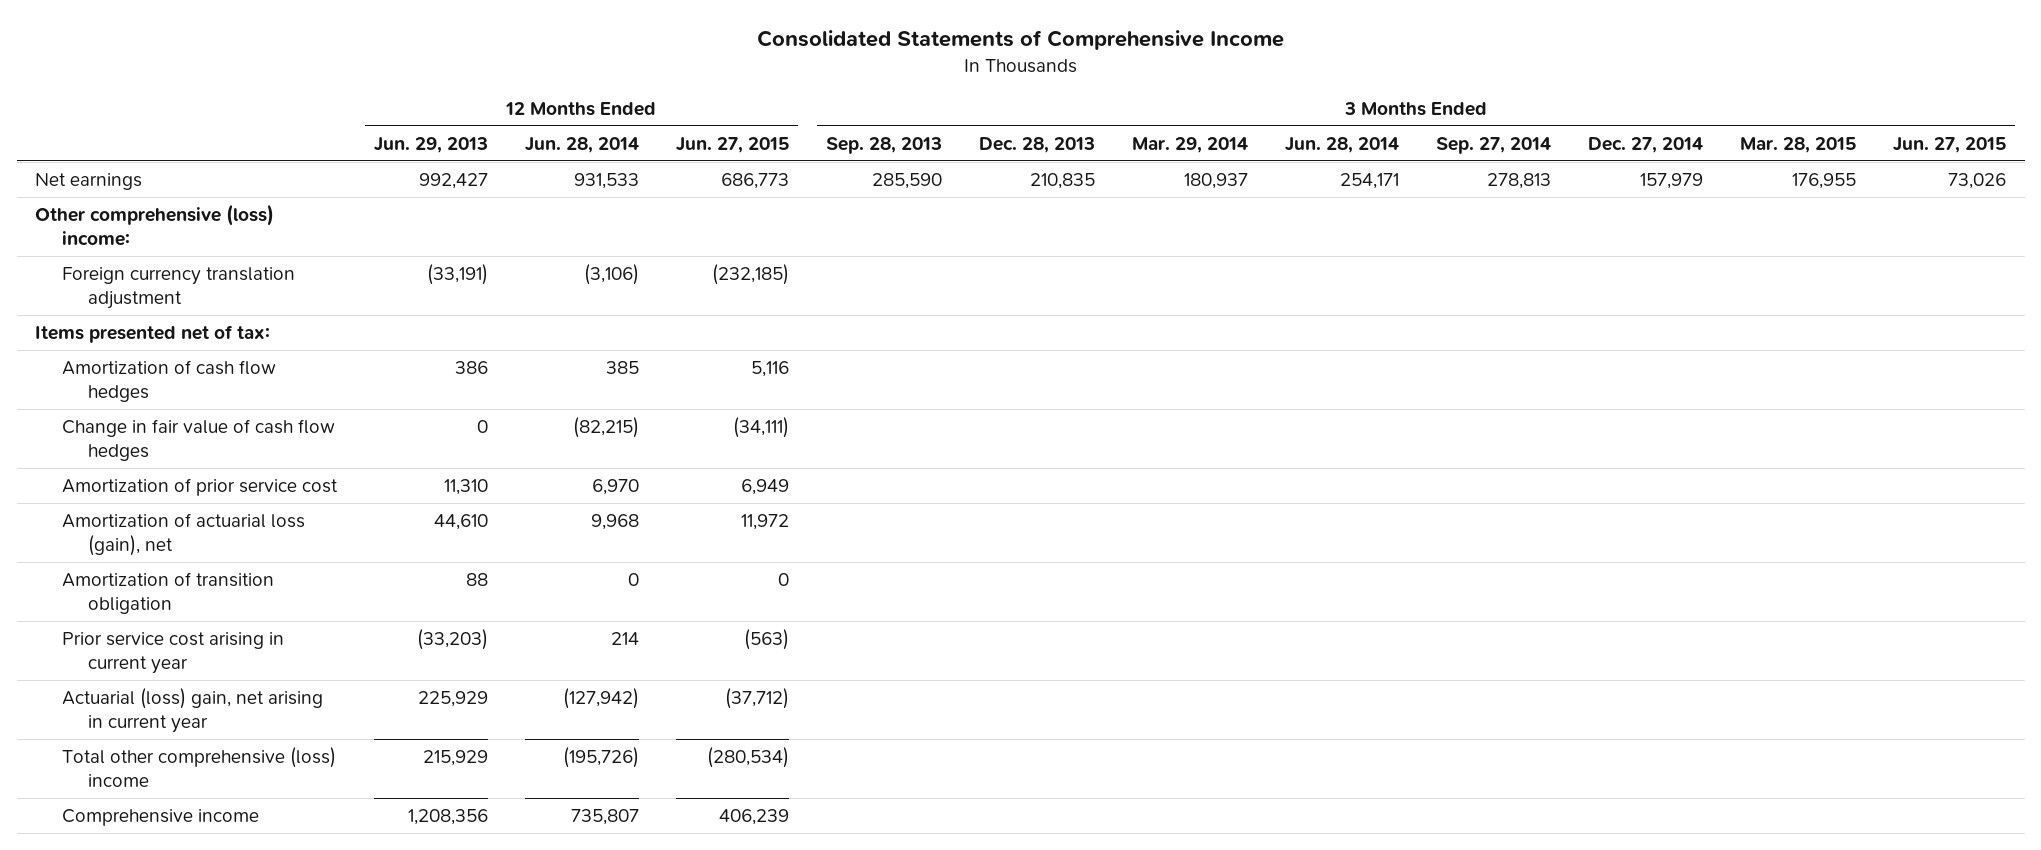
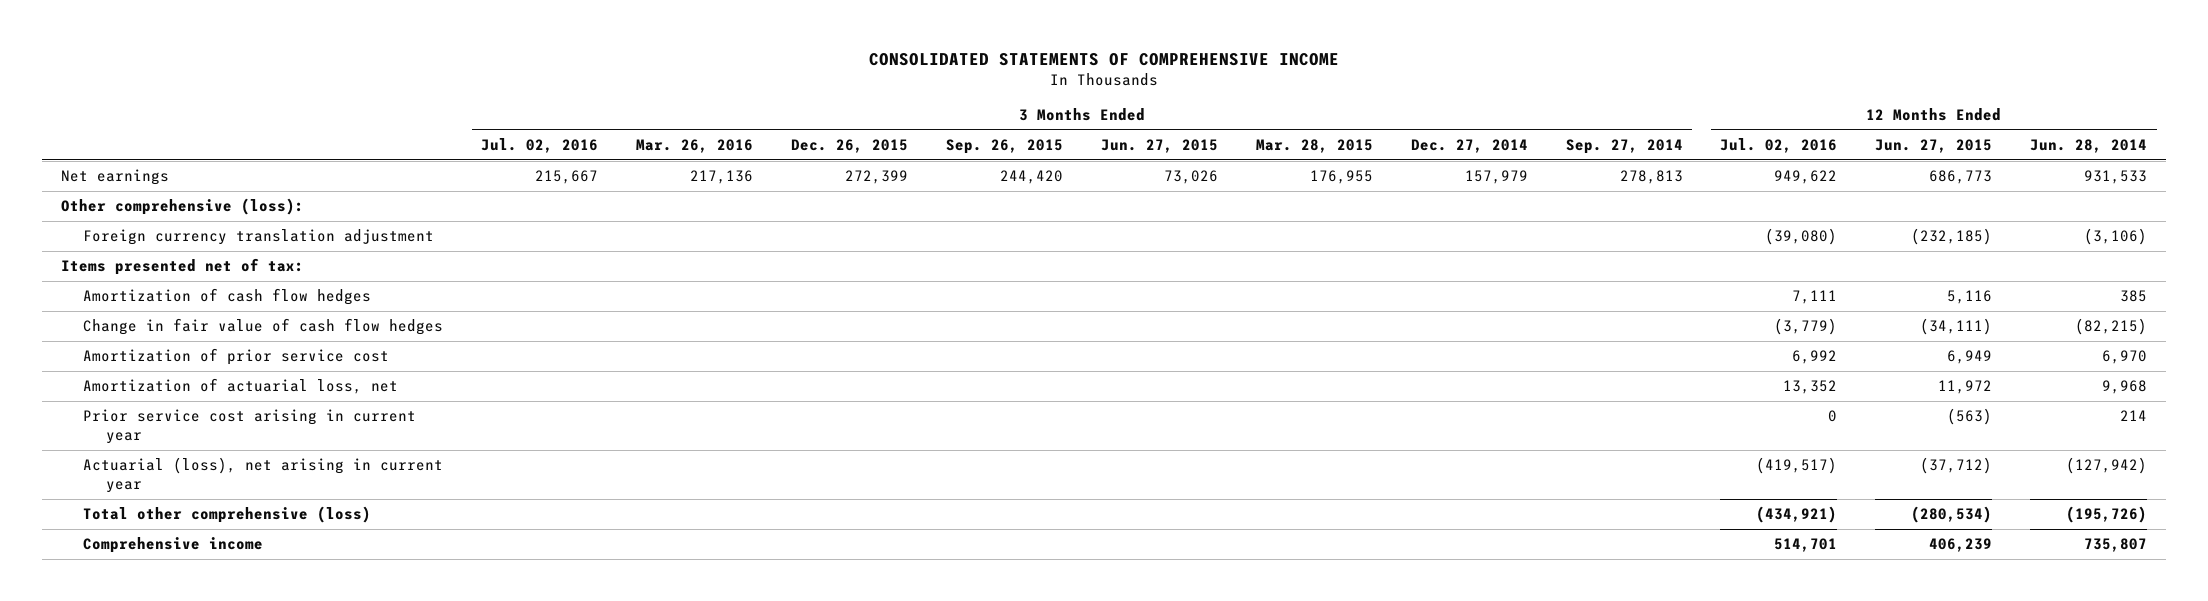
[756,30,1284,51] Consolidated Statements of Comprehensive Income -> [868,52,1339,66] CONSOLIDATED STATEMENTS OF COMPREHENSIVE INCOME
[373,136,488,153] Jun. 29, 2013 -> none
[825,136,942,154] Sep. 28, 2013 -> none
[978,136,1095,153] Dec. 28, 2013 -> none
[1131,136,1248,153] Mar. 29, 2014 -> none
[1284,136,1399,153] Jun. 28, 2014 -> none
none -> [481,137,599,153] Jul. 02, 2016
none -> [636,138,754,153] Mar. 26, 2016
none -> [791,138,909,153] Dec. 26, 2015
none -> [946,138,1064,154] Sep. 26, 2015
none -> [1720,137,1838,153] Jul. 02, 2016
[35,203,275,247] Other comprehensive (loss) income: -> [60,198,304,216] Other comprehensive (loss):
[61,571,274,615] Amortization of transition obligation -> none
[61,512,305,557] Amortization of actuarial loss (gain), net -> [83,378,399,395] Amortization of actuarial loss, net
[61,687,323,734] Actuarial (loss) gain, net arising in current year -> [83,457,444,494] Actuarial (loss), net arising in current year
[61,746,336,788] Total other comprehensive (loss) income -> [83,506,372,524] Total other comprehensive (loss)

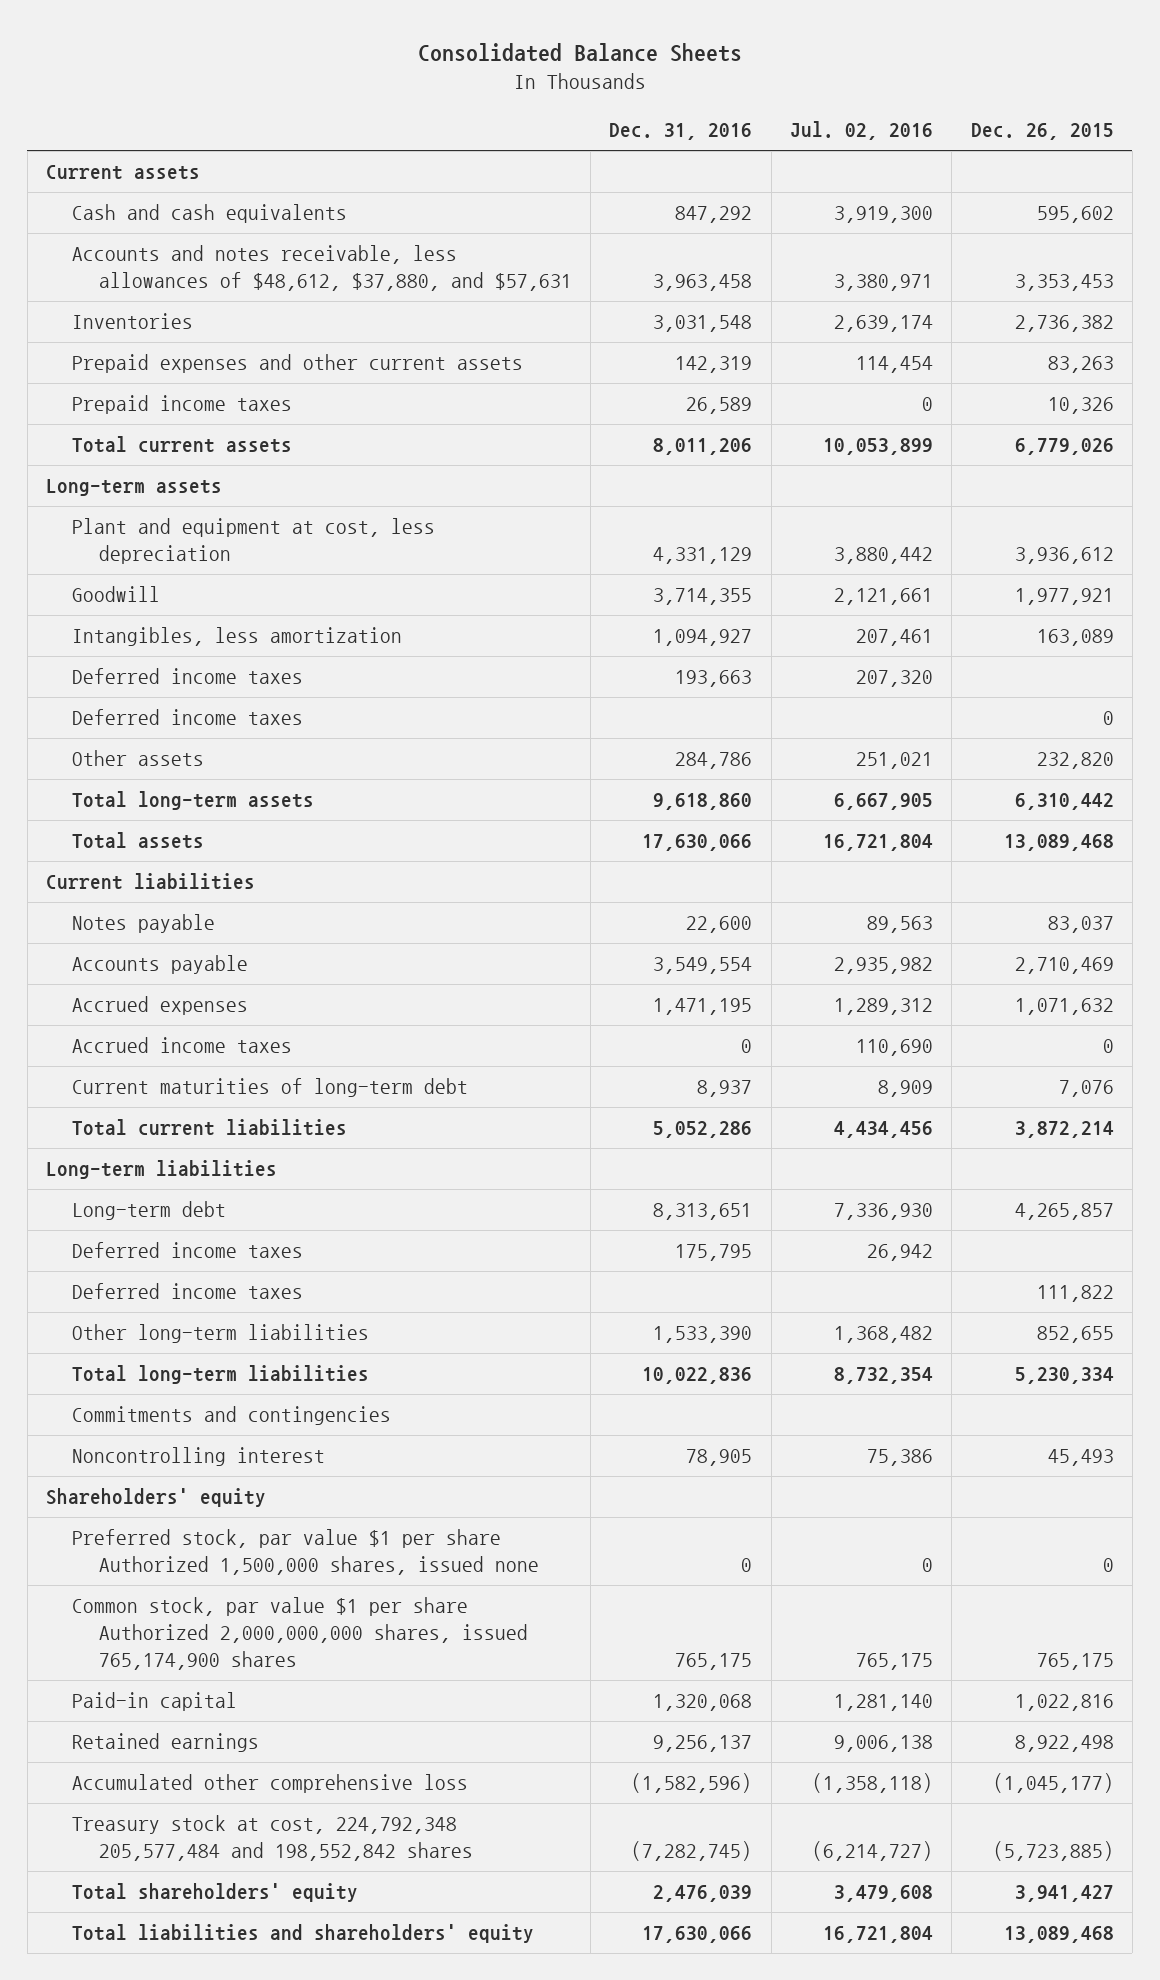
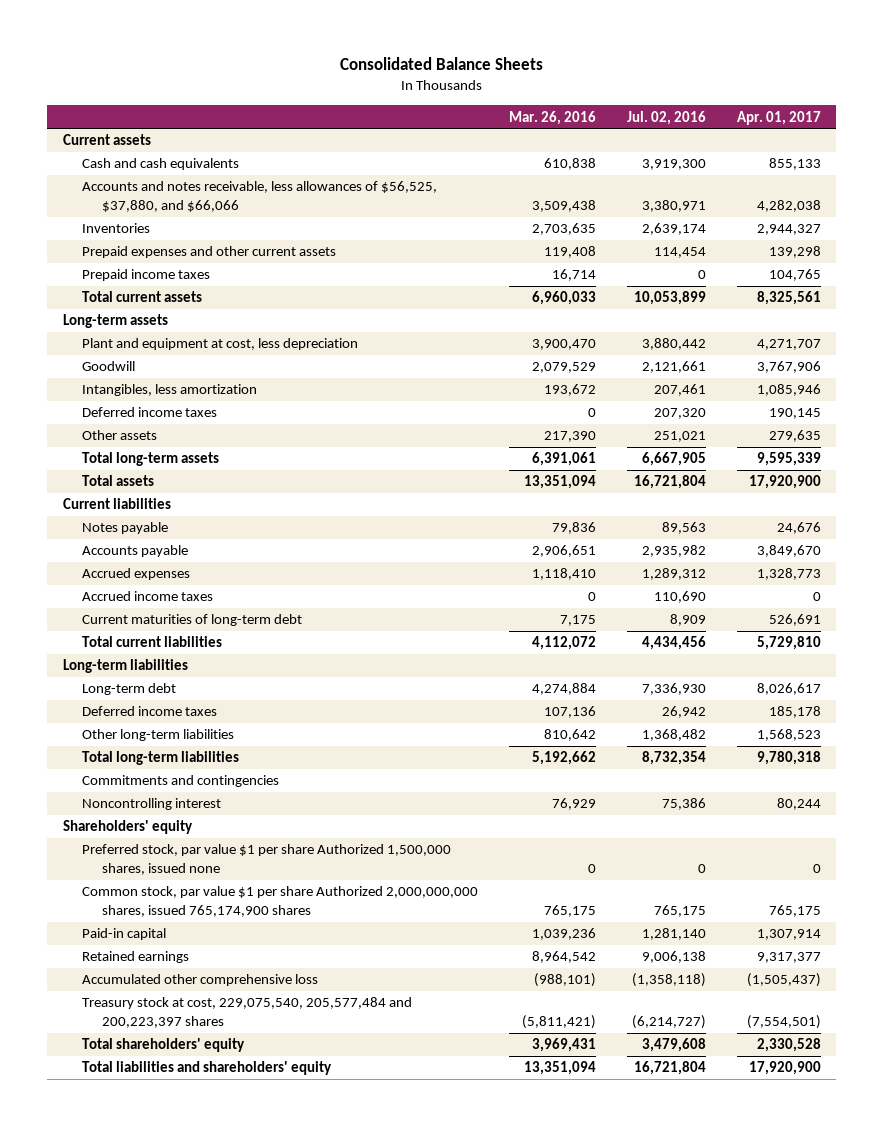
[609,123,753,141] Dec. 31, 2016 -> none
[970,123,1114,141] Dec. 26, 2015 -> none
none -> [509,110,597,125] Mar. 26, 2016
none -> [736,110,821,125] Apr. 01, 2017
[72,245,572,292] Accounts and notes receivable, less allowances of $48,612, $37,880, and $57,631 -> [82,181,438,213] Accounts and notes receivable, less allowances of $56,525, $37,880, and $66,066
[72,709,304,726] Deferred income taxes -> none
[72,1283,304,1300] Deferred income taxes -> none
[72,1815,473,1862] Treasury stock at cost, 224,792,348 205,577,484 and 198,552,842 shares -> [82,997,413,1029] Treasury stock at cost, 229,075,540, 205,577,484 and 200,223,397 shares

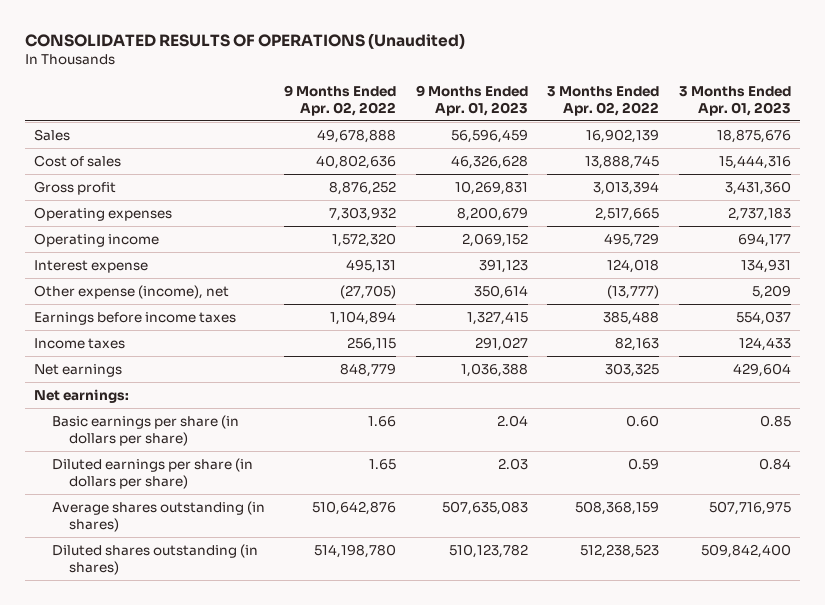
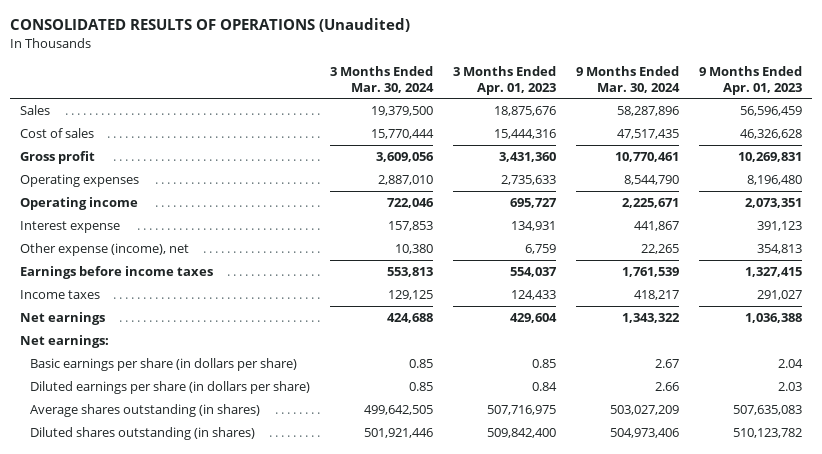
[284,84,397,116] 9 Months Ended Apr. 02, 2022 -> none
[547,85,660,116] 3 Months Ended Apr. 02, 2022 -> none
none -> [330,66,435,93] 3 Months Ended Mar. 30, 2024
none -> [576,66,681,93] 9 Months Ended Mar. 30, 2024
[456,207,528,222] 8,200,679 -> [747,174,803,185] 8,196,480
[727,207,791,222] 2,737,183 -> [501,174,557,185] 2,735,633
[461,233,528,248] 2,069,152 -> [745,197,803,208] 2,073,351
[737,233,791,248] 694,177 -> [510,197,558,208] 695,727
[473,285,528,300] 350,614 -> [757,243,803,254] 354,813
[751,285,791,300] 5,209 -> [525,243,557,254] 6,759

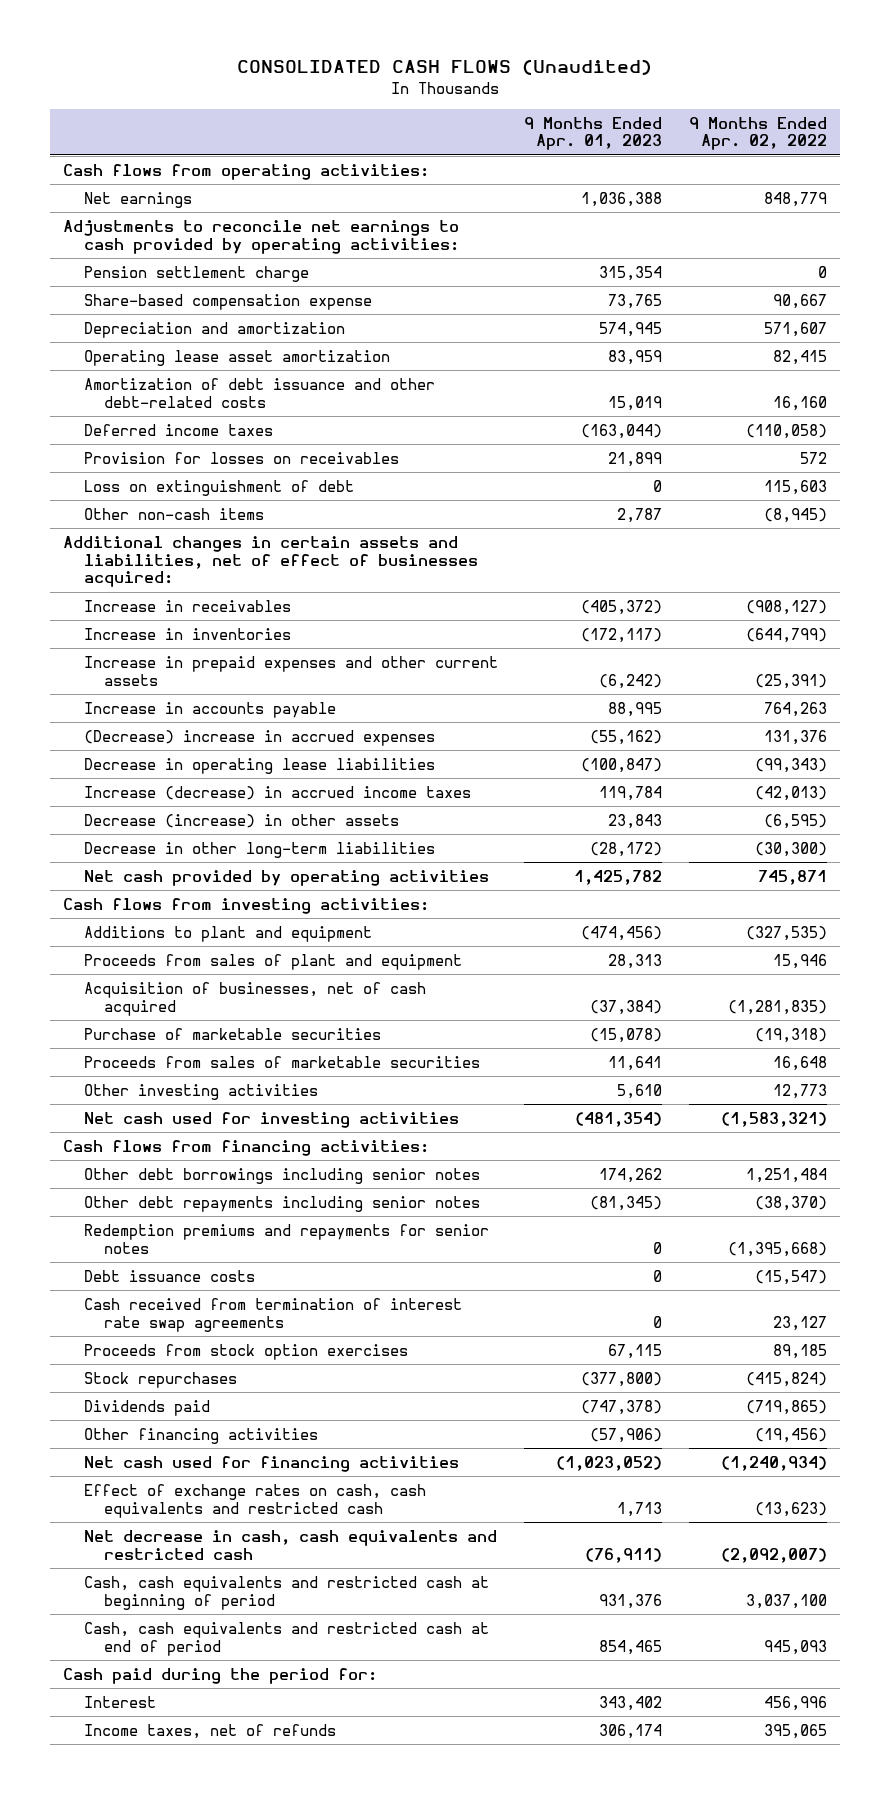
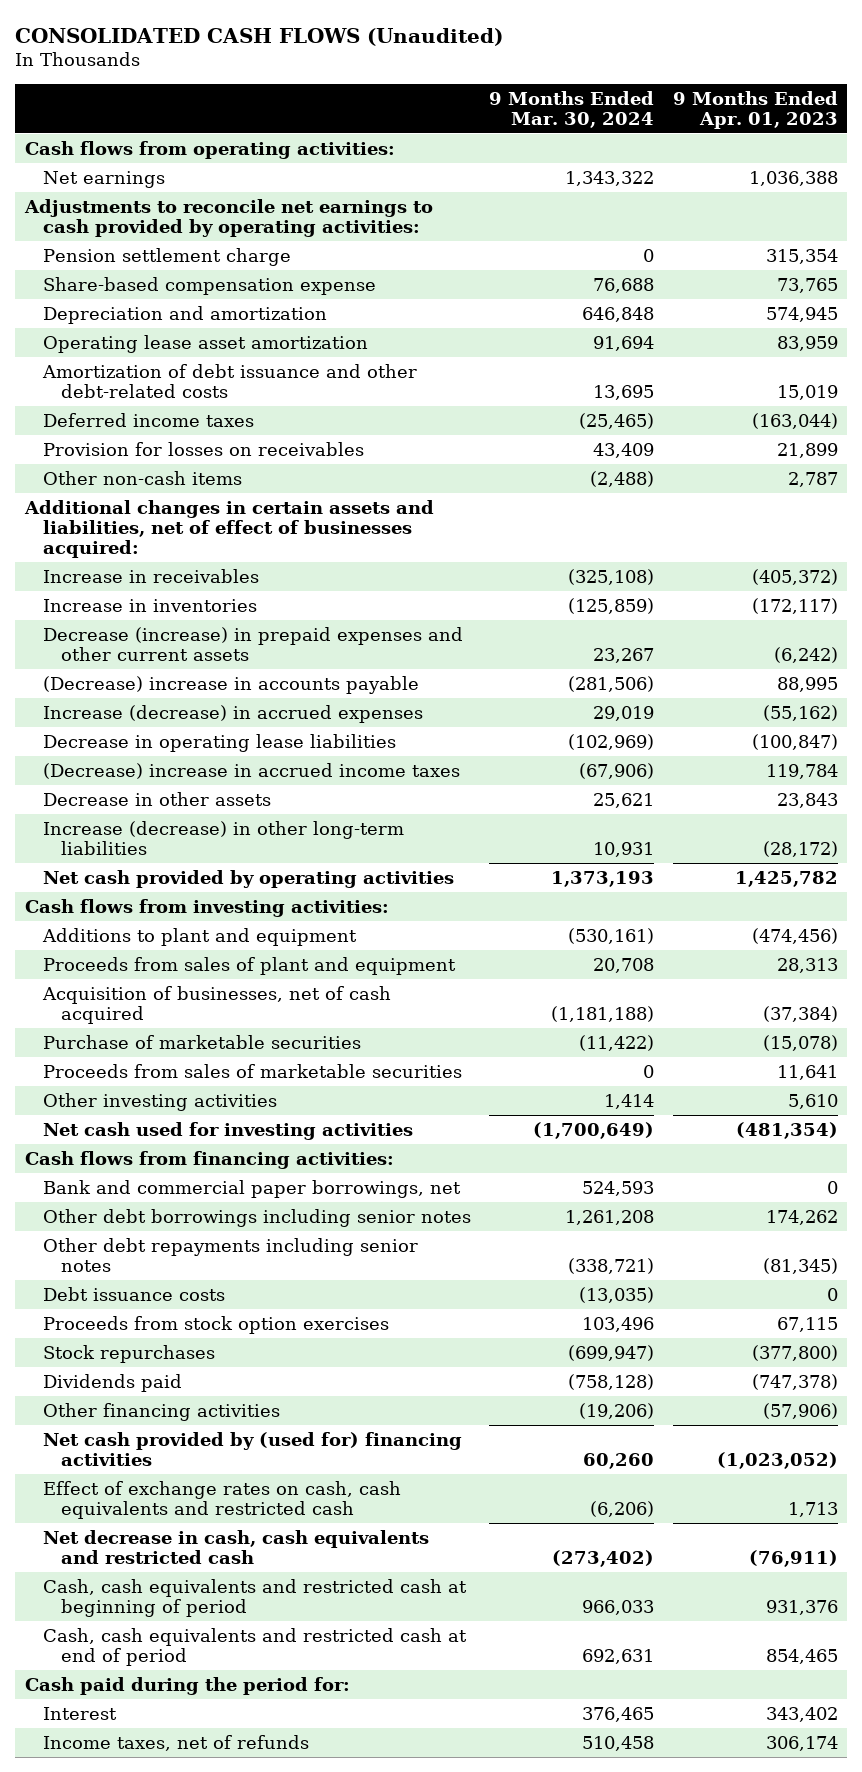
[688,116,827,151] 9 Months Ended Apr. 02, 2022 -> none
none -> [489,90,655,128] 9 Months Ended Mar. 30, 2024
[83,479,354,496] Loss on extinguishment of debt -> none
[83,655,498,686] Increase in prepaid expenses and other current assets -> [42,626,463,662] Decrease (increase) in prepaid expenses and other current assets
[83,701,336,718] Increase in accounts payable -> [42,675,419,694] (Decrease) increase in accounts payable
[83,729,435,746] (Decrease) increase in accrued expenses -> [42,704,423,723] Increase (decrease) in accrued expenses
[83,785,471,800] Increase (decrease) in accrued income taxes -> [42,762,460,779] (Decrease) increase in accrued income taxes
[83,813,399,828] Decrease (increase) in other assets -> [42,791,271,806] Decrease in other assets
[83,841,435,858] Decrease in other long-term liabilities -> [42,820,404,856] Increase (decrease) in other long-term liabilities
none -> [42,1179,461,1198] Bank and commercial paper borrowings, net
[83,1223,489,1254] Redemption premiums and repayments for senior notes -> none
[83,1297,462,1332] Cash received from termination of interest rate swap agreements -> none
[83,1455,459,1472] Net cash used for financing activities -> [42,1431,462,1467] Net cash provided by (used for) financing activities

